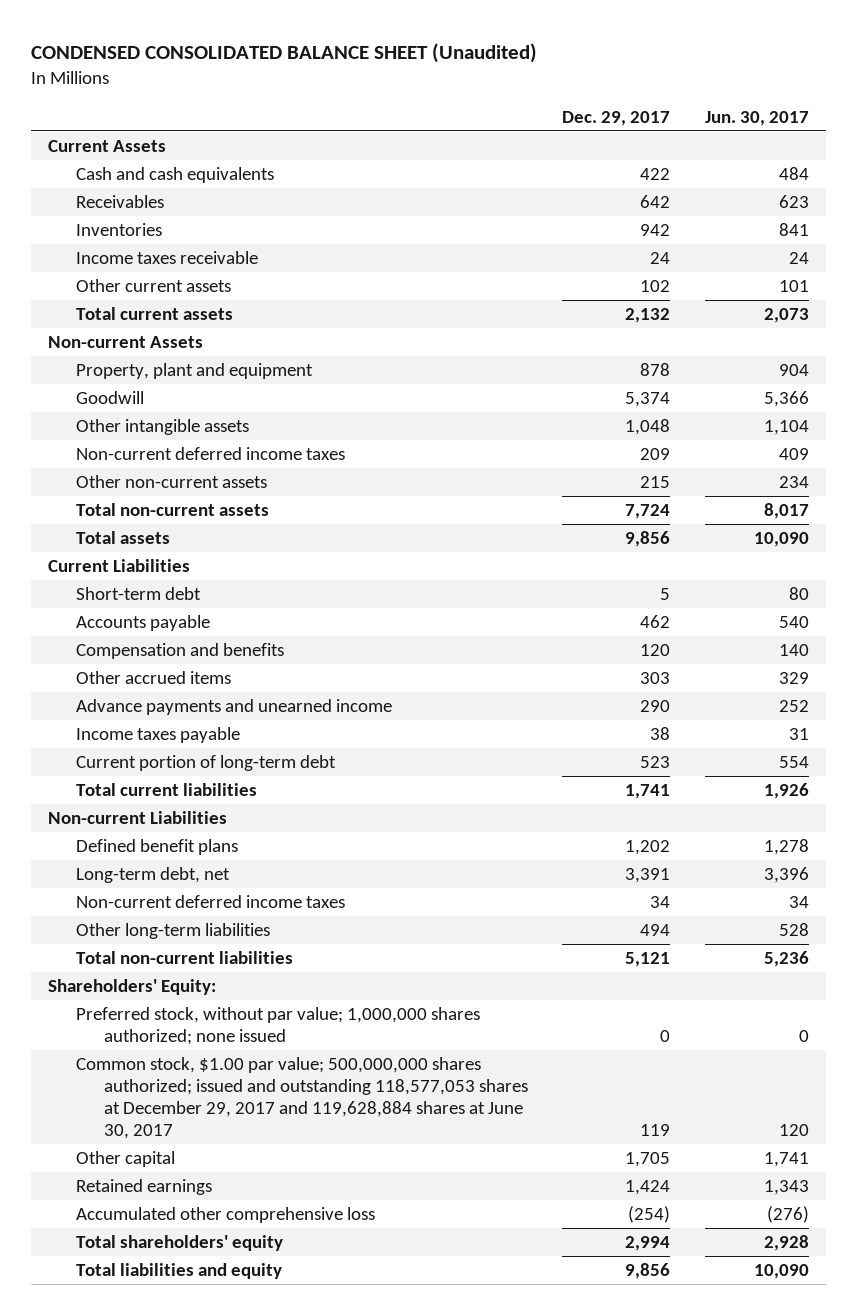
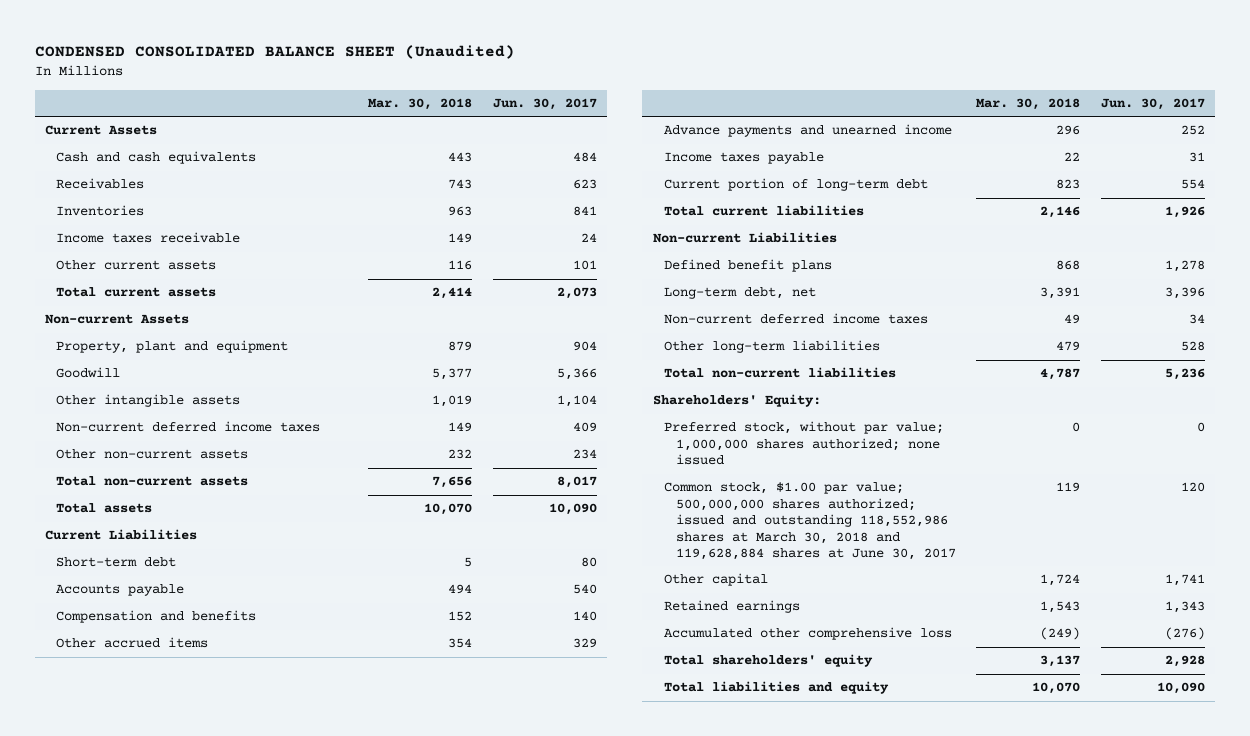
[562,110,671,126] Dec. 29, 2017 -> none
none -> [368,98,473,111] Mar. 30, 2018
[75,1056,528,1140] Common stock, $1.00 par value; 500,000,000 shares authorized; issued and outstanding 118,577,053 shares at December 29, 2017 and 119,628,884 shares at June 30, 2017 -> [664,482,956,561] Common stock, $1.00 par value; 500,000,000 shares authorized; issued and outstanding 118,552,986 shares at March 30, 2018 and 119,628,884 shares at June 30, 2017

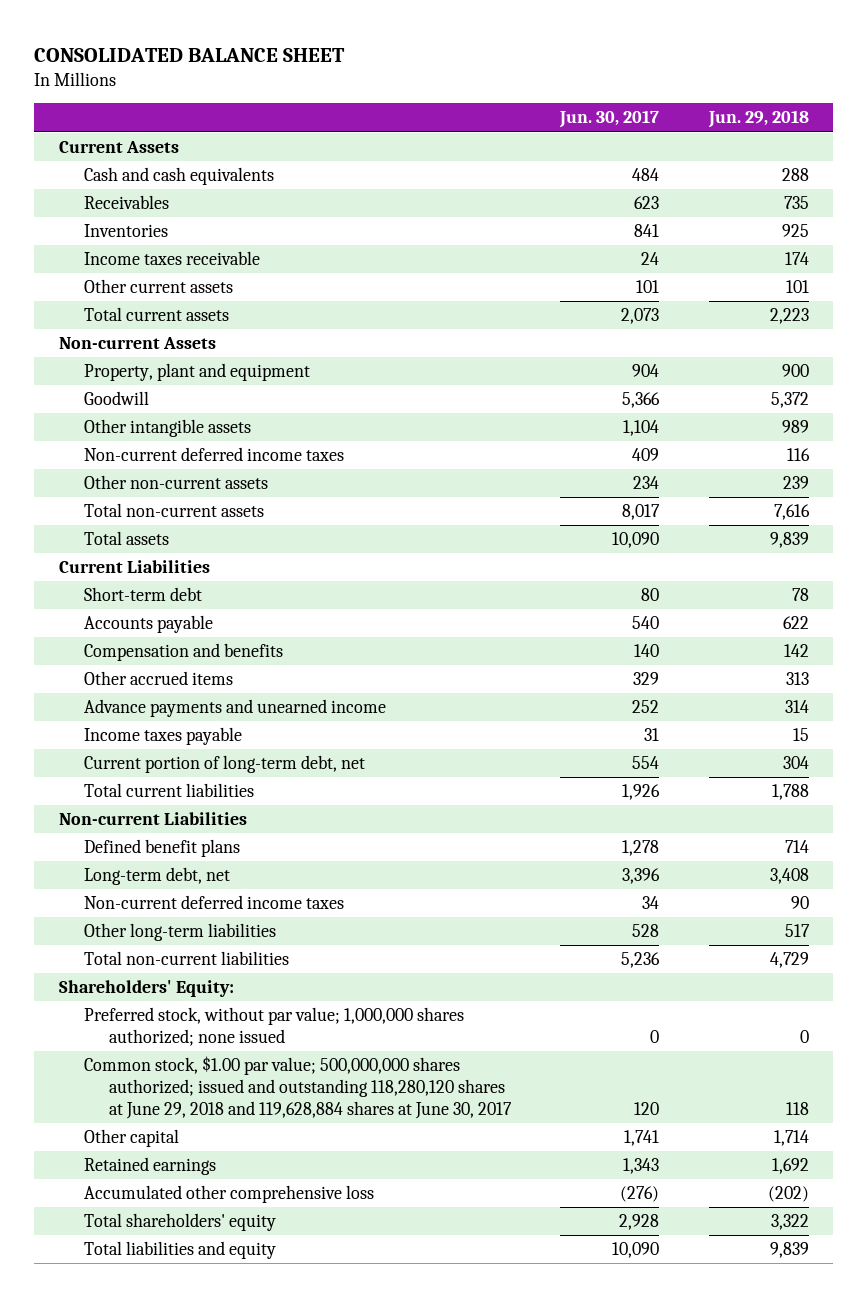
[34,45,515,60] CONDENSED CONSOLIDATED BALANCE SHEET (Unaudited) -> [33,47,345,62] CONSOLIDATED BALANCE SHEET
[368,98,473,111] Mar. 30, 2018 -> none
none -> [707,110,809,129] Jun. 29, 2018
[664,178,929,192] Current portion of long-term debt -> [83,755,365,774] Current portion of long-term debt, net
[664,482,956,561] Common stock, $1.00 par value; 500,000,000 shares authorized; issued and outstanding 118,552,986 shares at March 30, 2018 and 119,628,884 shares at June 30, 2017 -> [83,1056,513,1119] Common stock, $1.00 par value; 500,000,000 shares authorized; issued and outstanding 118,280,120 shares at June 29, 2018 and 119,628,884 shares at June 30, 2017

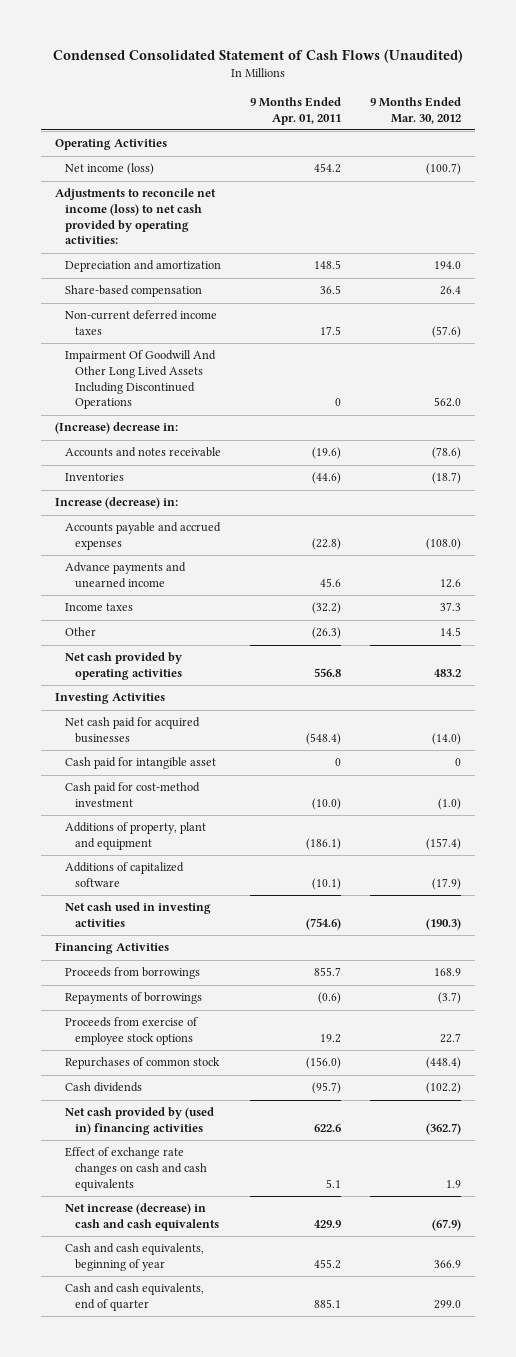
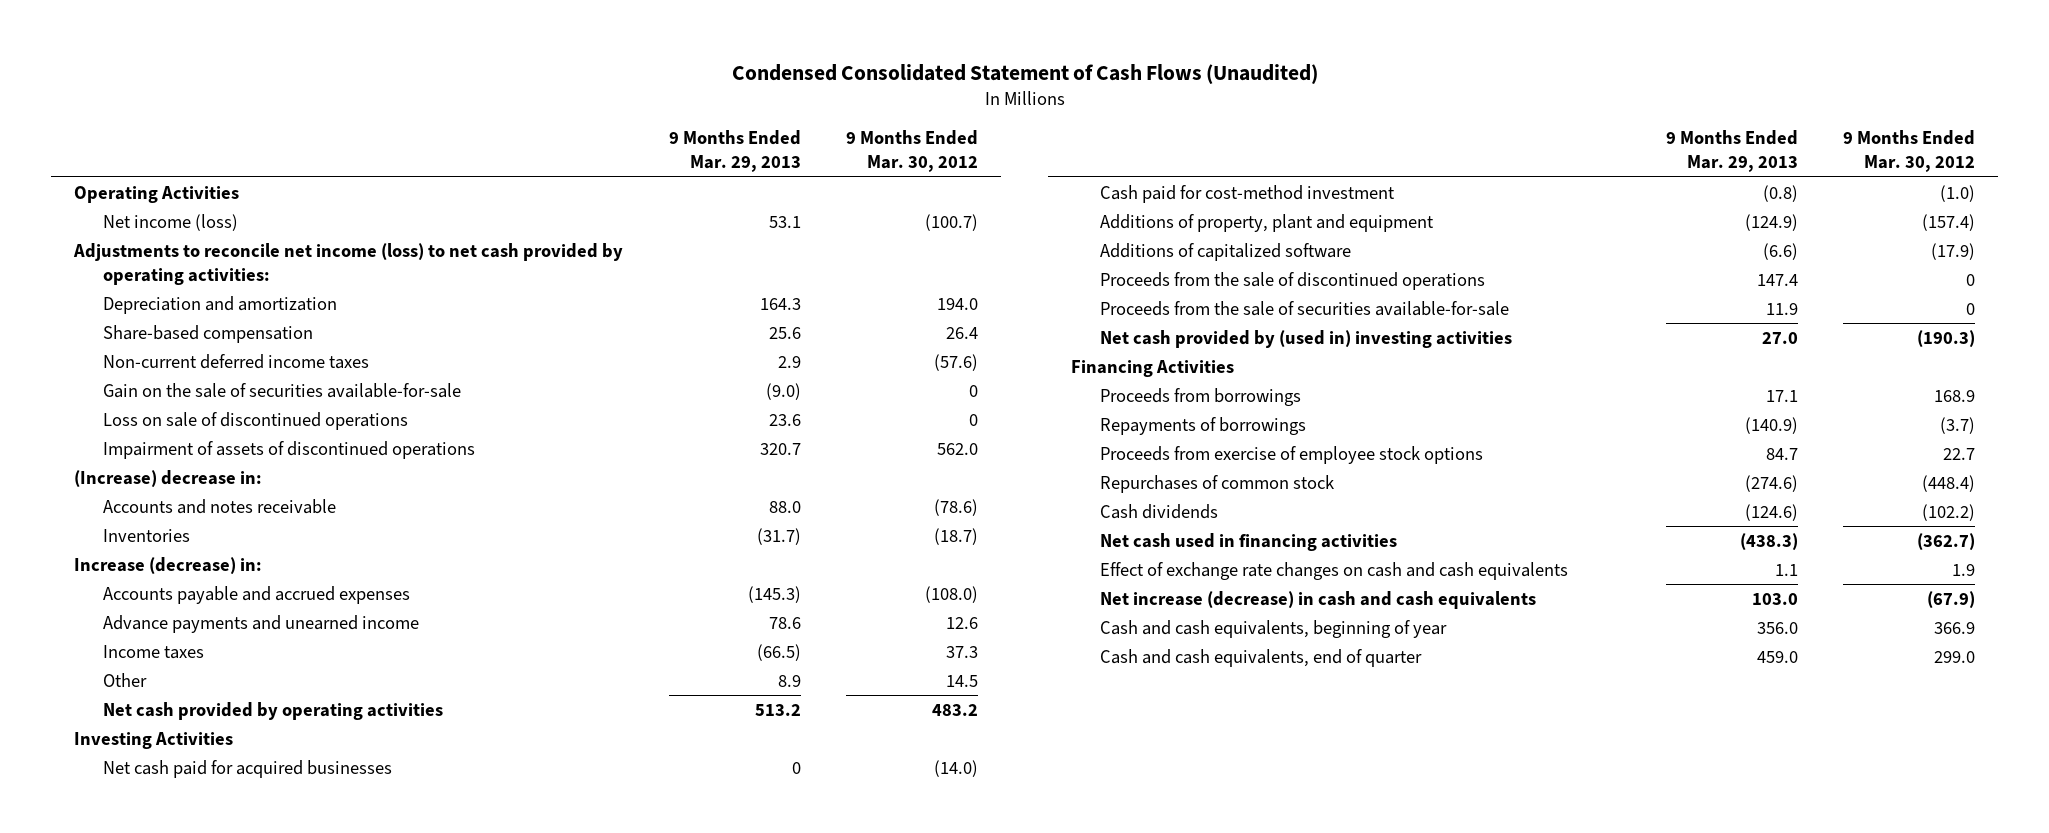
[249,96,341,125] 9 Months Ended Apr. 01, 2011 -> none
none -> [668,130,801,173] 9 Months Ended Mar. 29, 2013
none -> [102,382,461,398] Gain on the sale of securities available-for-sale
none -> [102,411,408,430] Loss on sale of discontinued operations
[65,350,217,410] Impairment Of Goodwill And Other Long Lived Assets Including Discontinued Operations -> [102,440,475,459] Impairment of assets of discontinued operations
[65,757,217,770] Cash paid for intangible asset -> none
none -> [1099,271,1485,290] Proceeds from the sale of discontinued operations
none -> [1099,300,1509,316] Proceeds from the sale of securities available-for-sale
[65,902,212,928] Net cash used in investing activities -> [1099,329,1512,348] Net cash provided by (used in) investing activities
[65,1107,215,1136] Net cash provided by (used in) financing activities -> [1099,532,1397,551] Net cash used in financing activities

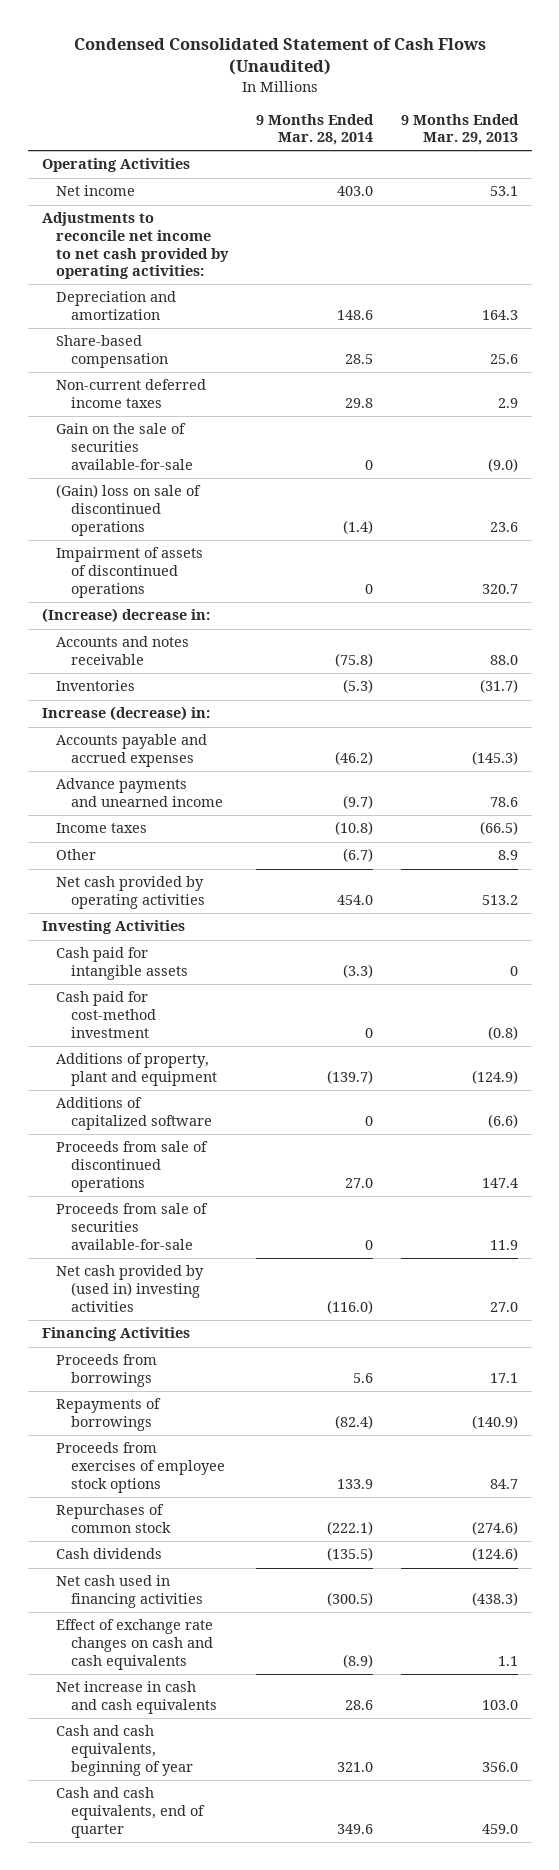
[846,130,979,173] 9 Months Ended Mar. 30, 2012 -> none
none -> [255,113,374,146] 9 Months Ended Mar. 28, 2014
[102,213,238,231] Net income (loss) -> [56,185,136,197] Net income
[72,242,623,285] Adjustments to reconcile net income (loss) to net cash provided by operating activities: -> [41,212,230,280] Adjustments to reconcile net income to net cash provided by operating activities:
[102,411,408,430] Loss on sale of discontinued operations -> [56,484,202,536] (Gain) loss on sale of discontinued operations
[102,759,392,778] Net cash paid for acquired businesses -> none
none -> [56,947,188,980] Cash paid for intangible assets
[1099,271,1485,290] Proceeds from the sale of discontinued operations -> [56,1141,209,1192] Proceeds from sale of discontinued operations
[1099,300,1509,316] Proceeds from the sale of securities available-for-sale -> [56,1203,209,1250] Proceeds from sale of securities available-for-sale
[1099,445,1483,464] Proceeds from exercise of employee stock options -> [56,1442,225,1493] Proceeds from exercises of employee stock options
[1099,590,1536,609] Net increase (decrease) in cash and cash equivalents -> [56,1681,217,1714] Net increase in cash and cash equivalents

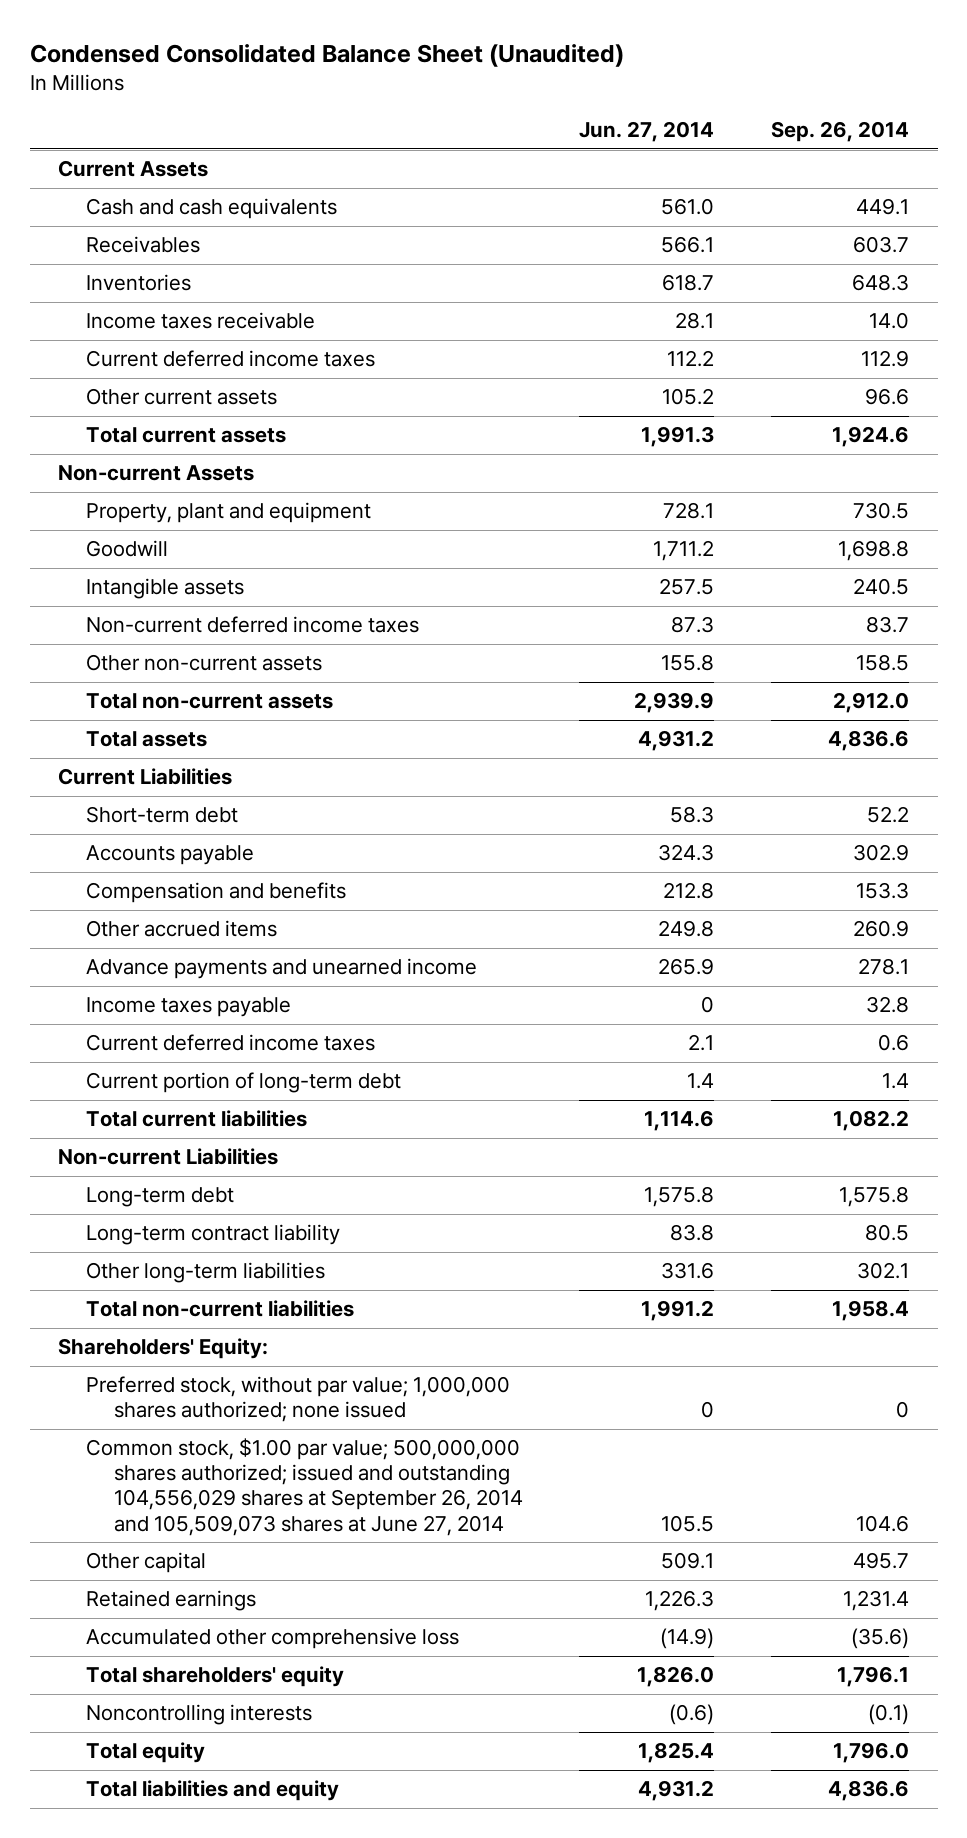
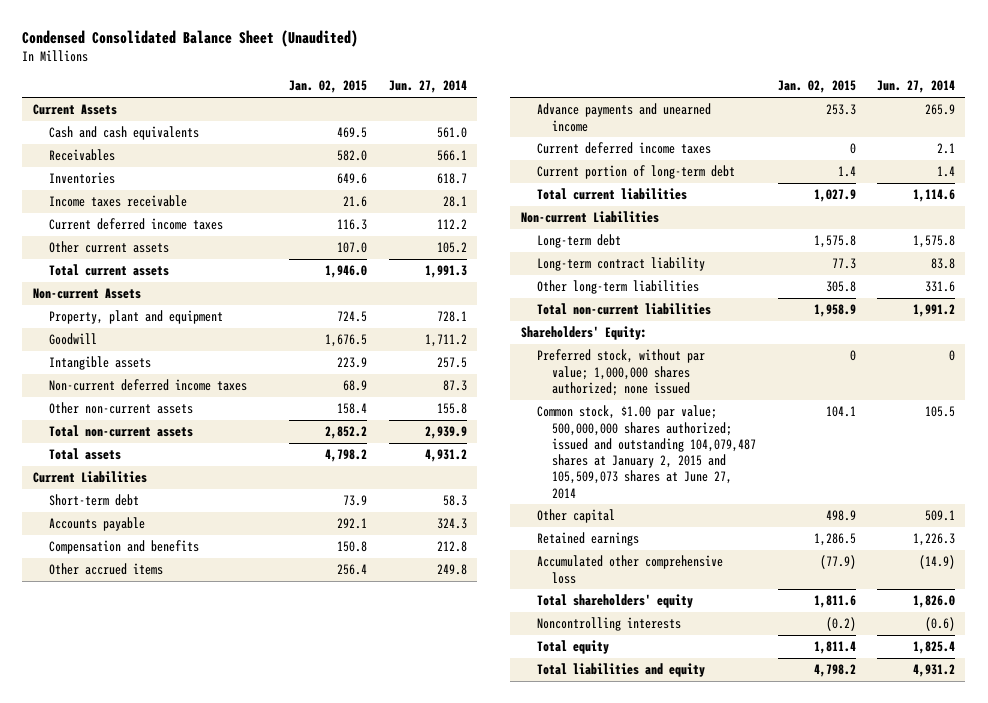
[771,121,910,143] Sep. 26, 2014 -> none
none -> [289,80,368,94] Jan. 02, 2015
[85,997,291,1018] Income taxes payable -> none
[85,1438,523,1536] Common stock, $1.00 par value; 500,000,000 shares authorized; issued and outstanding 104,556,029 shares at September 26, 2014 and 105,509,073 shares at June 27, 2014 -> [536,405,757,499] Common stock, $1.00 par value; 500,000,000 shares authorized; issued and outstanding 104,079,487 shares at January 2, 2015 and 105,509,073 shares at June 27, 2014

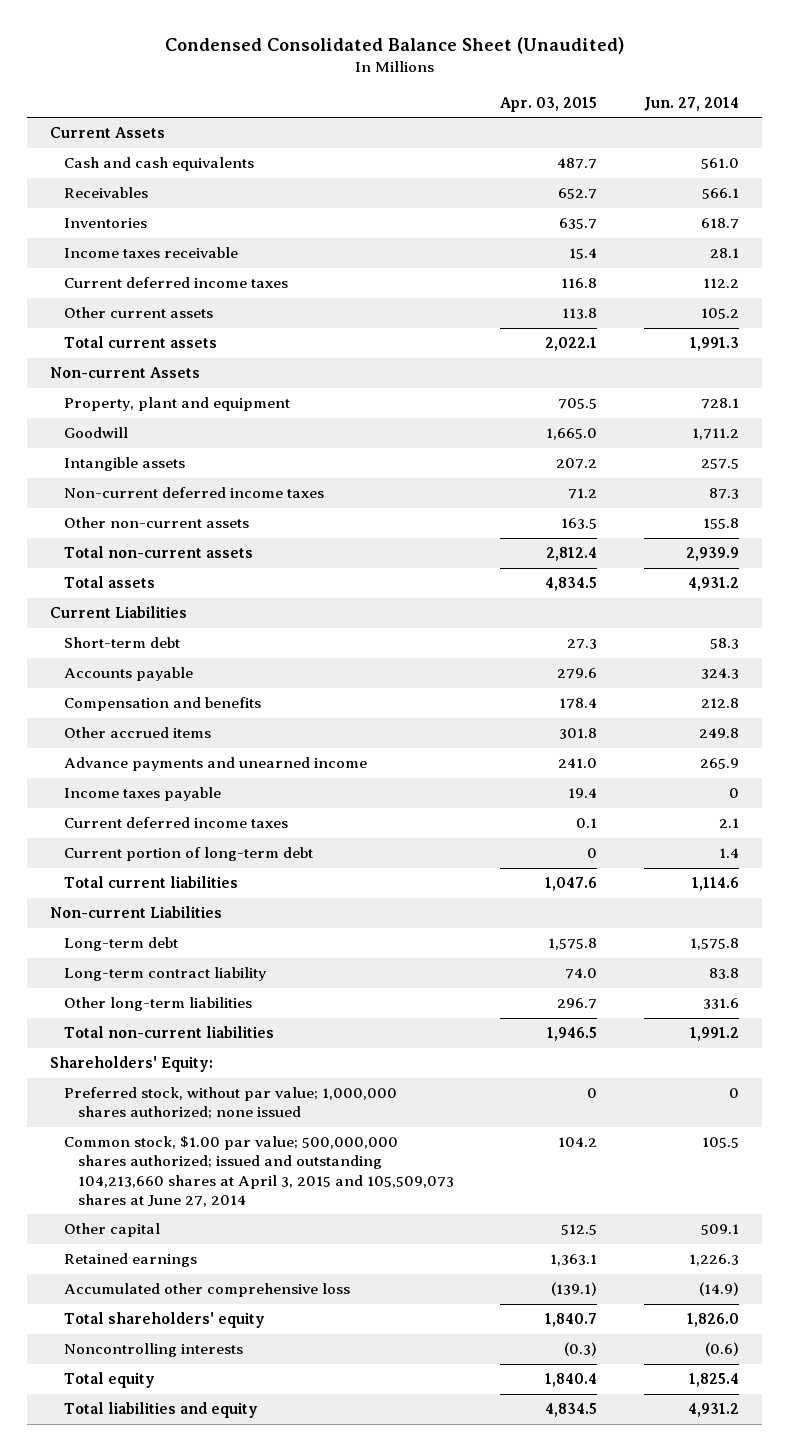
[289,80,368,94] Jan. 02, 2015 -> none
none -> [500,97,598,113] Apr. 03, 2015
none -> [63,787,221,802] Income taxes payable
[536,405,757,499] Common stock, $1.00 par value; 500,000,000 shares authorized; issued and outstanding 104,079,487 shares at January 2, 2015 and 105,509,073 shares at June 27, 2014 -> [63,1136,454,1207] Common stock, $1.00 par value; 500,000,000 shares authorized; issued and outstanding 104,213,660 shares at April 3, 2015 and 105,509,073 shares at June 27, 2014

